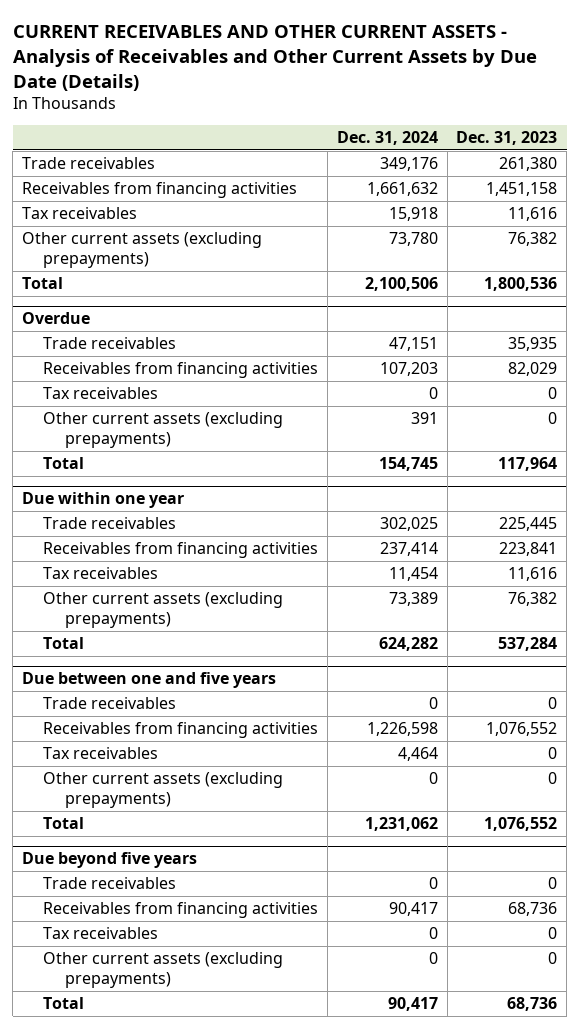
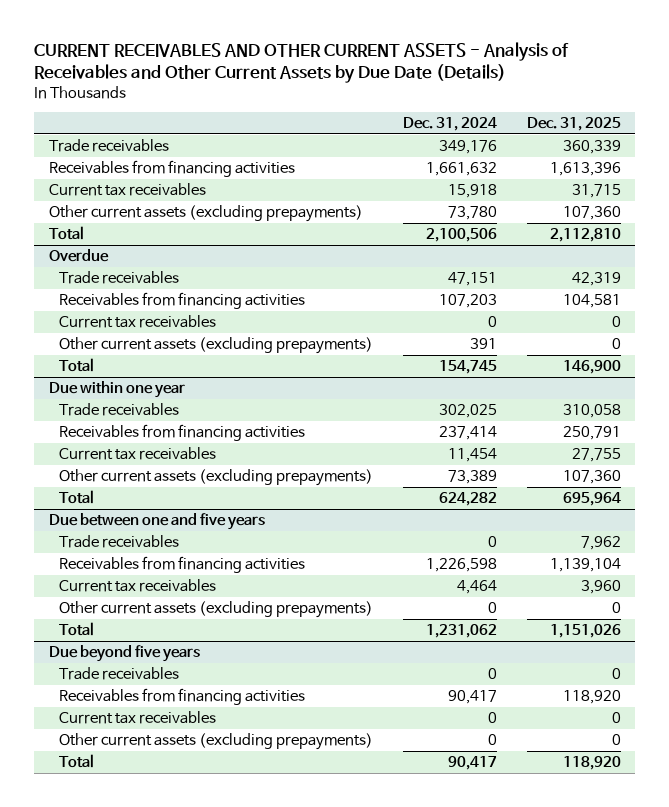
[456,131,558,146] Dec. 31, 2023 -> none
none -> [526,116,621,131] Dec. 31, 2025
[22,207,138,220] Tax receivables -> [48,182,206,196] Current tax receivables
[43,387,159,400] Tax receivables -> [58,314,216,328] Current tax receivables
[43,567,159,580] Tax receivables -> [58,446,216,460] Current tax receivables
[43,747,159,760] Tax receivables -> [58,578,216,592] Current tax receivables
[43,927,159,940] Tax receivables -> [58,710,216,724] Current tax receivables

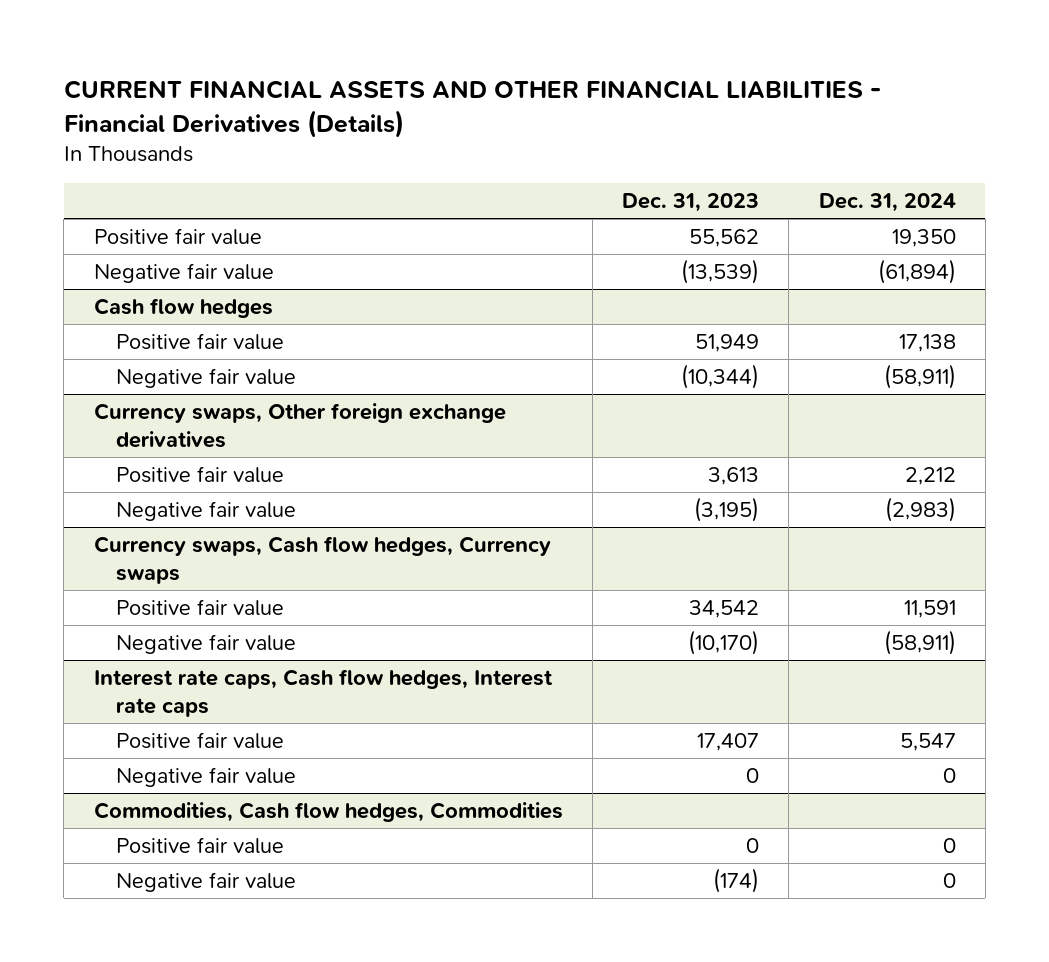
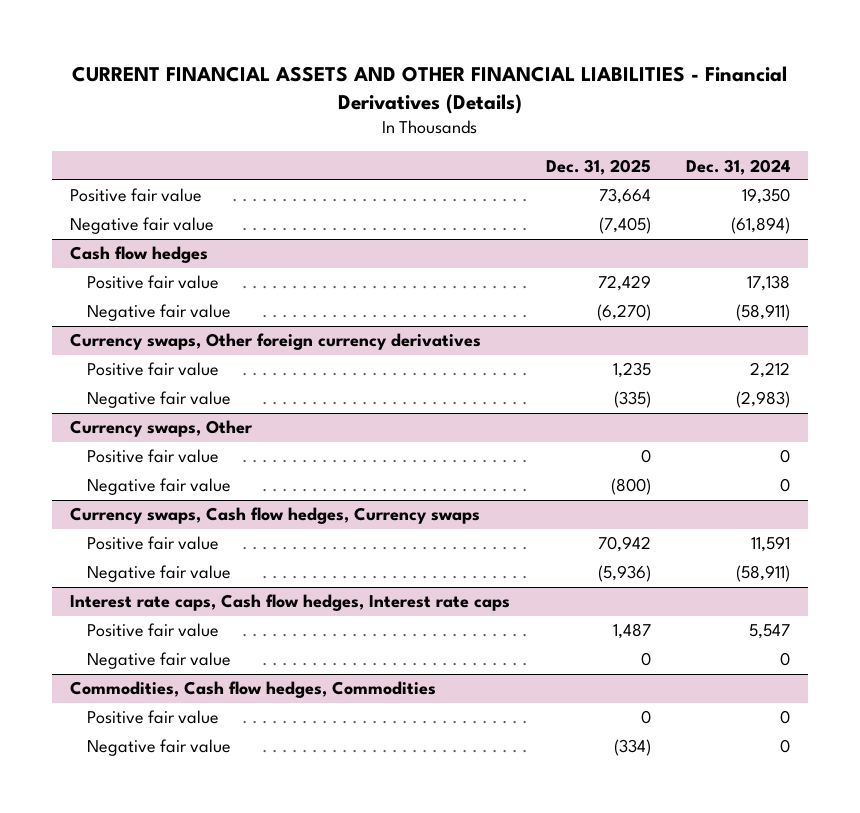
[622,193,760,213] Dec. 31, 2023 -> none
none -> [545,158,651,175] Dec. 31, 2025
[93,403,506,448] Currency swaps, Other foreign exchange derivatives -> [70,333,482,351] Currency swaps, Other foreign currency derivatives
none -> [70,420,254,438] Currency swaps, Other
none -> [86,449,219,464] Positive fair value
none -> [86,478,231,496] Negative fair value

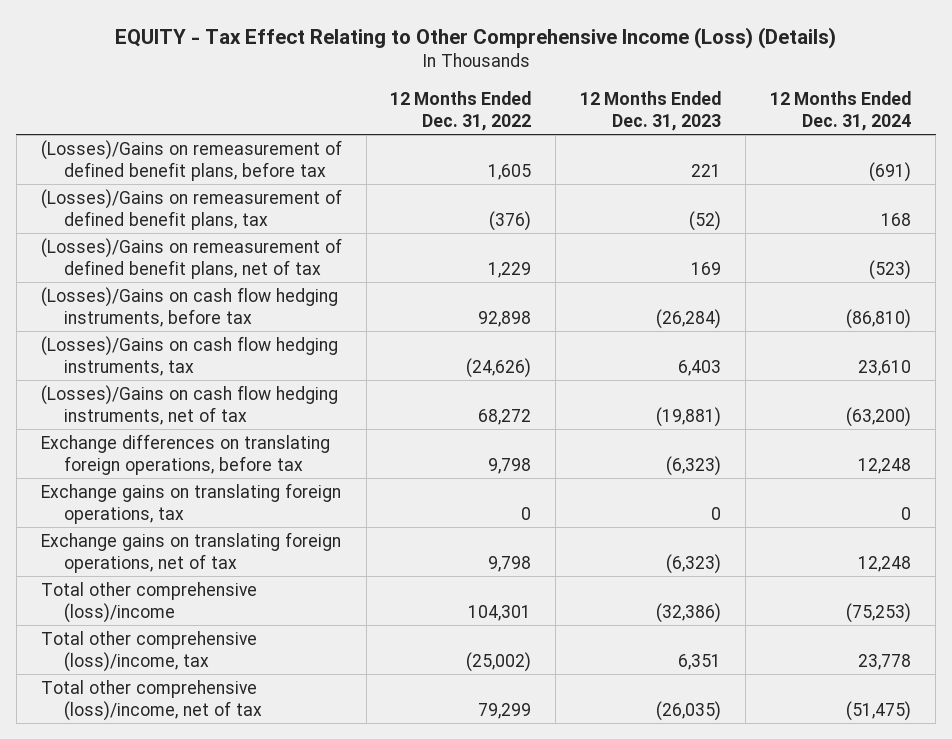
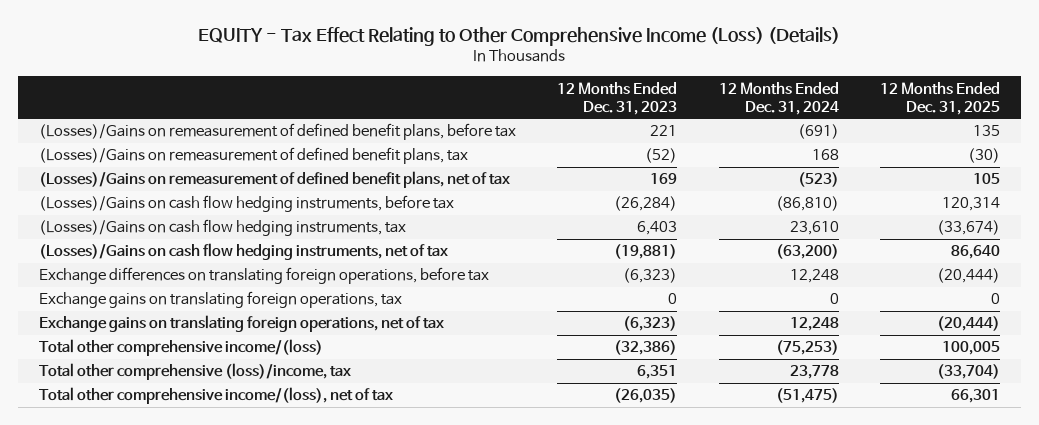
[390,91,532,131] 12 Months Ended Dec. 31, 2022 -> none
none -> [880,81,1001,115] 12 Months Ended Dec. 31, 2025
[40,582,257,623] Total other comprehensive (loss)/income -> [38,339,323,357] Total other comprehensive income/(loss)
[40,680,262,721] Total other comprehensive (loss)/income, net of tax -> [38,387,393,405] Total other comprehensive income/(loss), net of tax

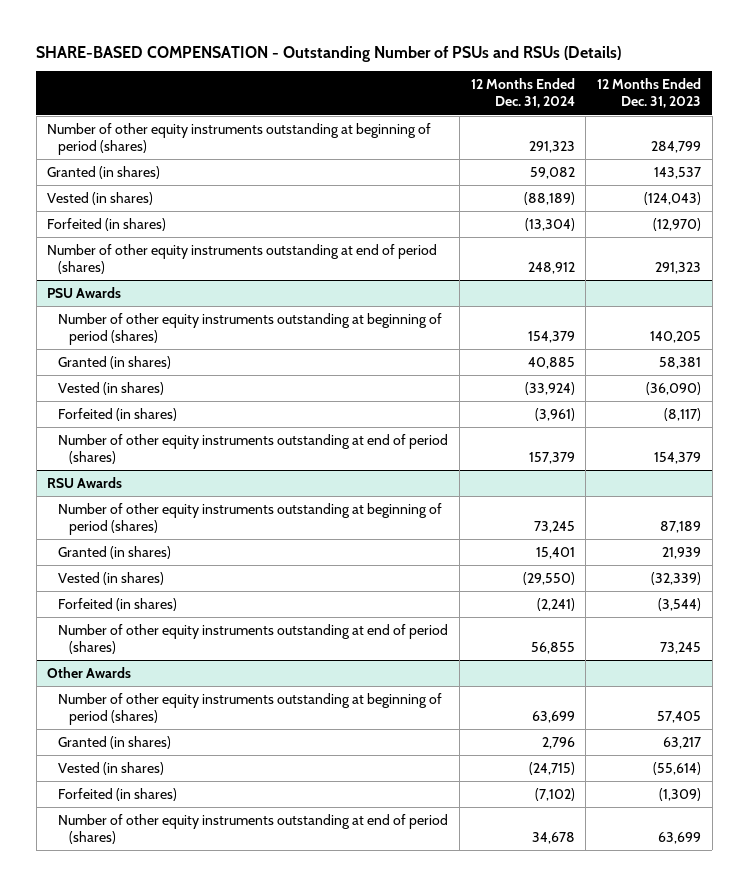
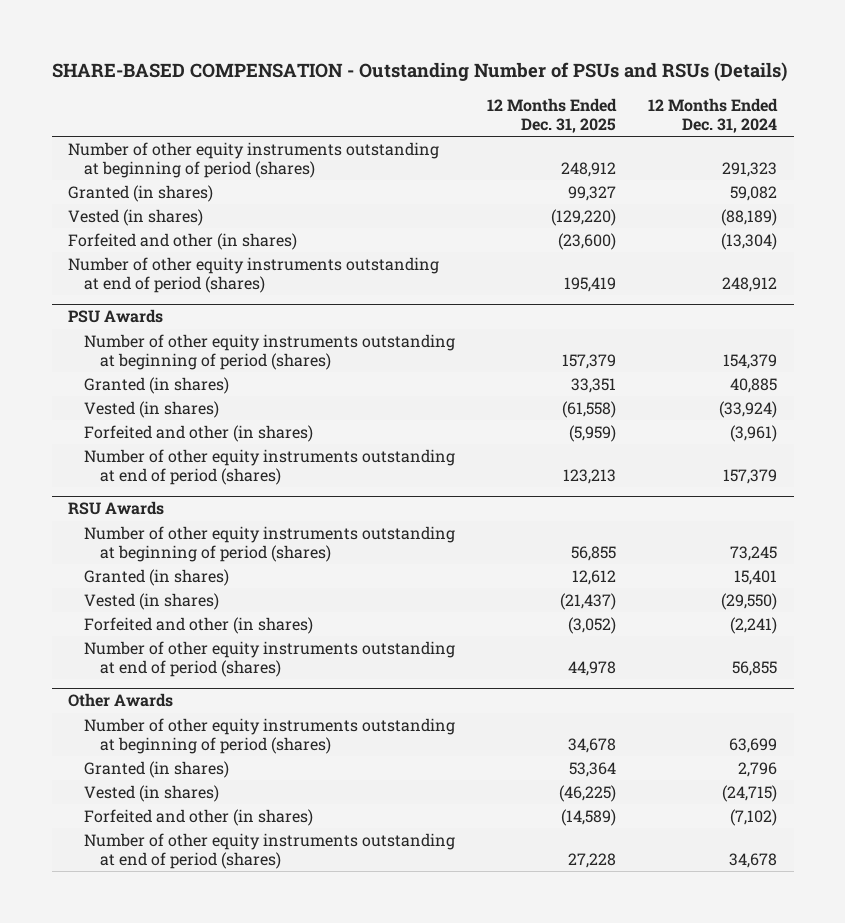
[596,78,701,109] 12 Months Ended Dec. 31, 2023 -> none
none -> [487,98,618,134] 12 Months Ended Dec. 31, 2025
[47,218,167,232] Forfeited (in shares) -> [67,232,297,250] Forfeited and other (in shares)
[58,408,178,422] Forfeited (in shares) -> [83,424,313,442] Forfeited and other (in shares)
[58,598,178,612] Forfeited (in shares) -> [83,616,313,634] Forfeited and other (in shares)
[58,788,178,802] Forfeited (in shares) -> [83,808,313,826] Forfeited and other (in shares)

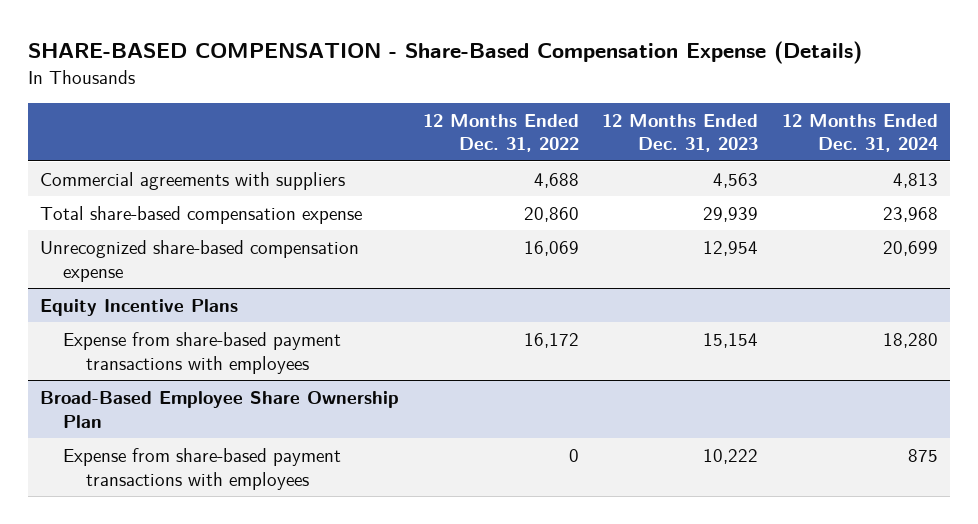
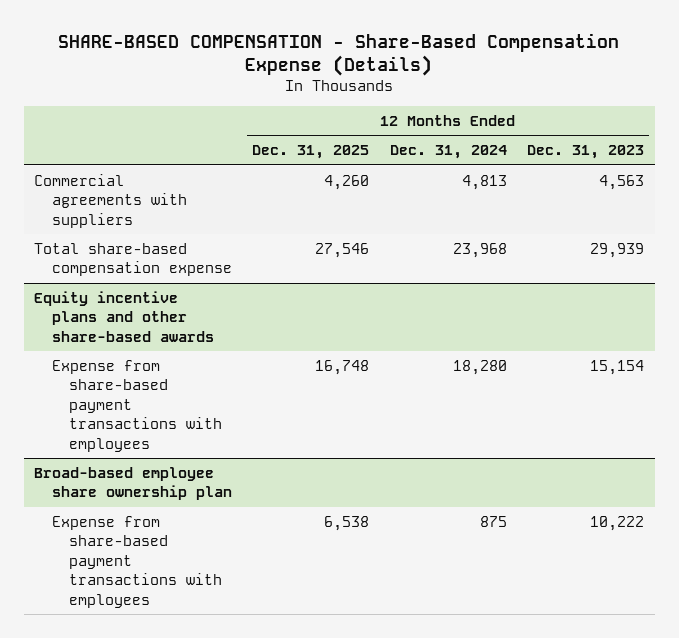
[422,113,579,153] 12 Months Ended Dec. 31, 2022 -> none
none -> [252,145,370,160] Dec. 31, 2025
[40,239,360,282] Unrecognized share-based compensation expense -> none
[40,298,239,316] Equity Incentive Plans -> [34,290,214,342] Equity incentive plans and other share-based awards
[40,390,400,428] Broad-Based Employee Share Ownership Plan -> [34,466,232,501] Broad-based employee share ownership plan

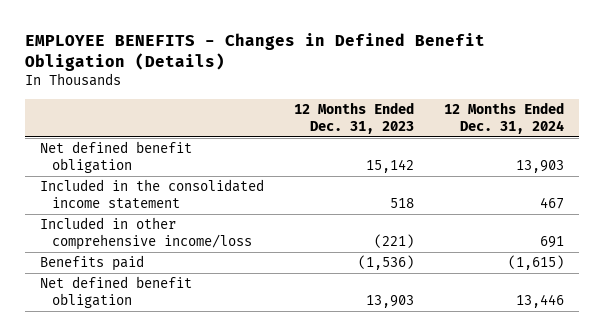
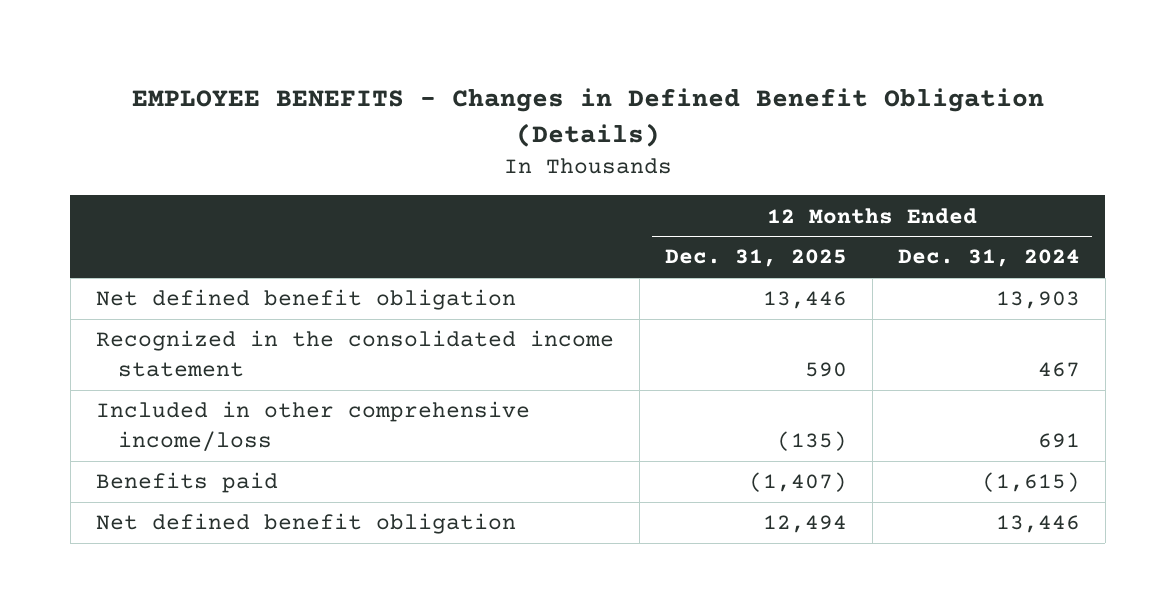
[294,101,415,135] 12 Months Ended Dec. 31, 2023 -> none
none -> [664,249,847,268] Dec. 31, 2025
[40,178,265,210] Included in the consolidated income statement -> [95,330,614,377] Recognized in the consolidated income statement

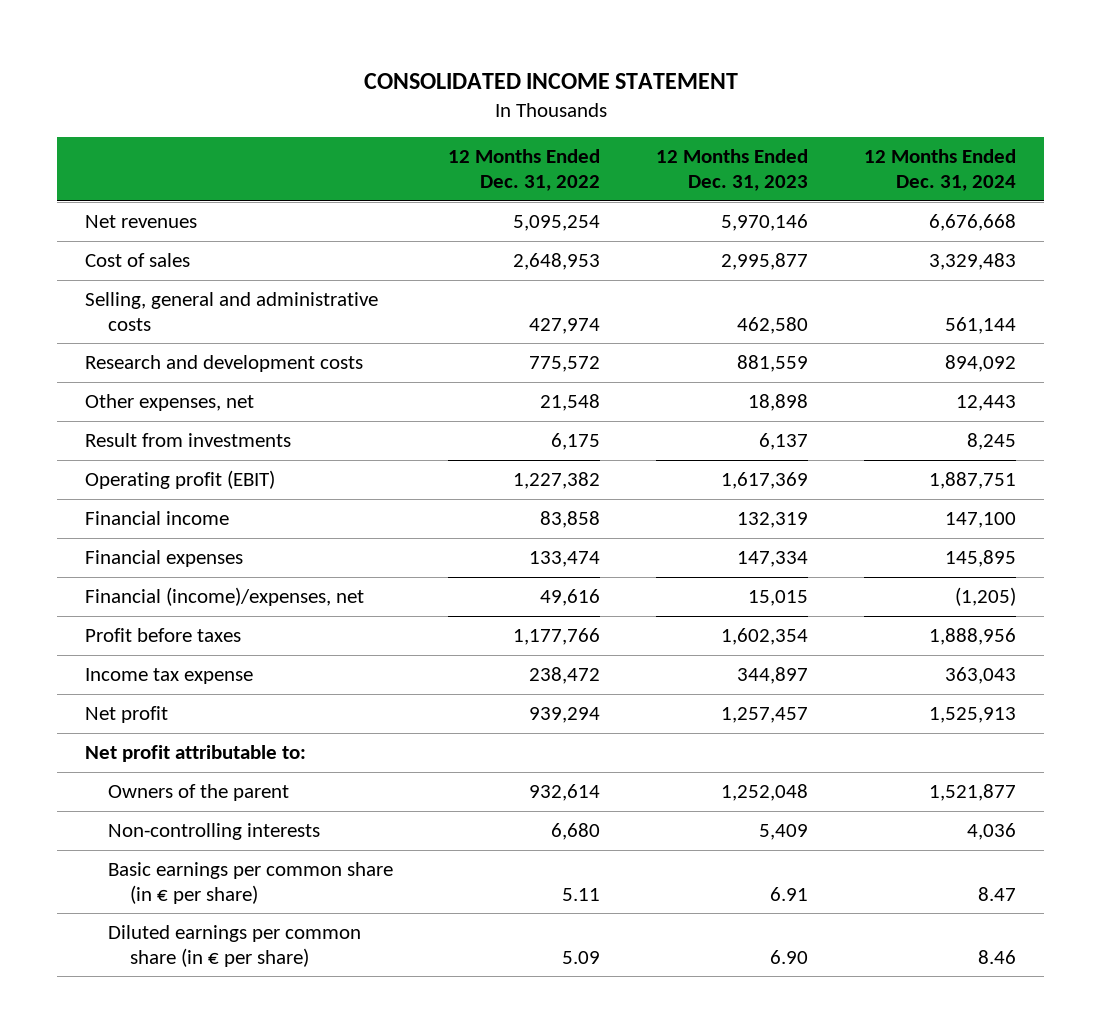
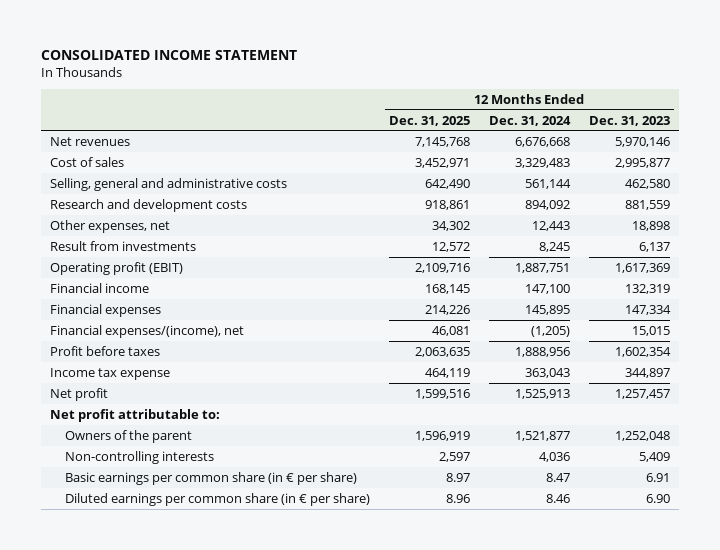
[448,149,601,192] 12 Months Ended Dec. 31, 2022 -> none
none -> [389,115,471,126] Dec. 31, 2025
[84,587,364,607] Financial (income)/expenses, net -> [50,324,245,338] Financial expenses/(income), net

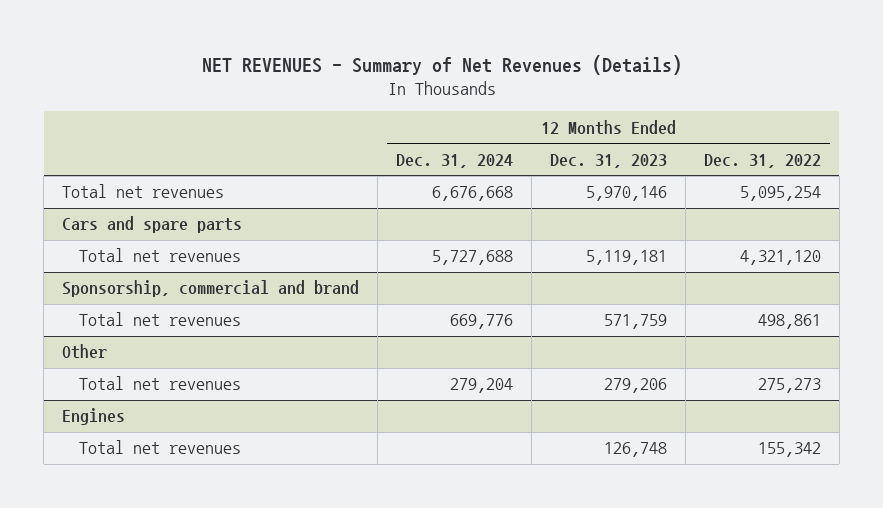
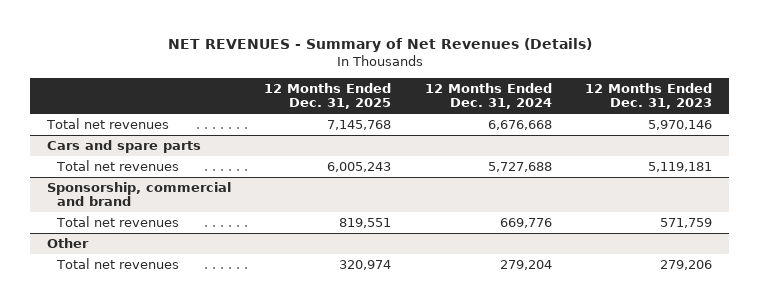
[703,153,821,168] Dec. 31, 2022 -> none
none -> [264,82,392,110] 12 Months Ended Dec. 31, 2025
[62,408,126,426] Engines -> none
[78,440,241,455] Total net revenues -> none

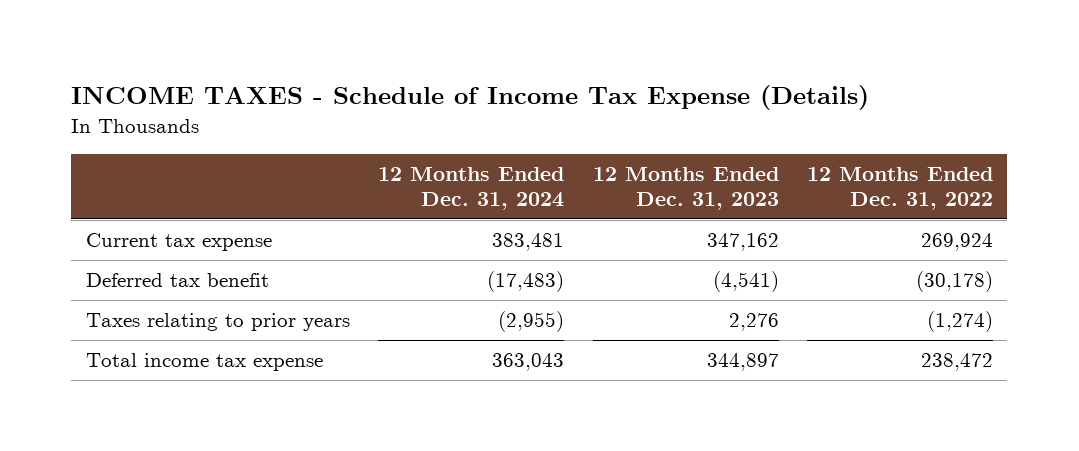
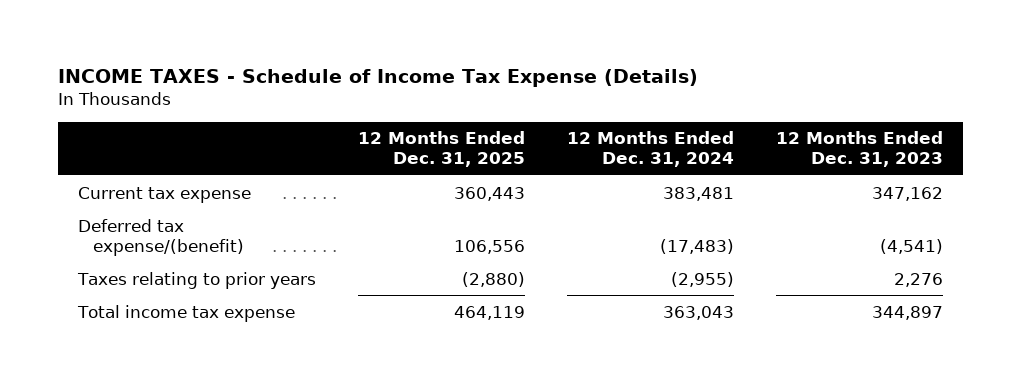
[807,167,994,211] 12 Months Ended Dec. 31, 2022 -> none
none -> [358,131,526,168] 12 Months Ended Dec. 31, 2025
[85,273,269,288] Deferred tax benefit -> [78,218,244,256] Deferred tax expense/(benefit)

